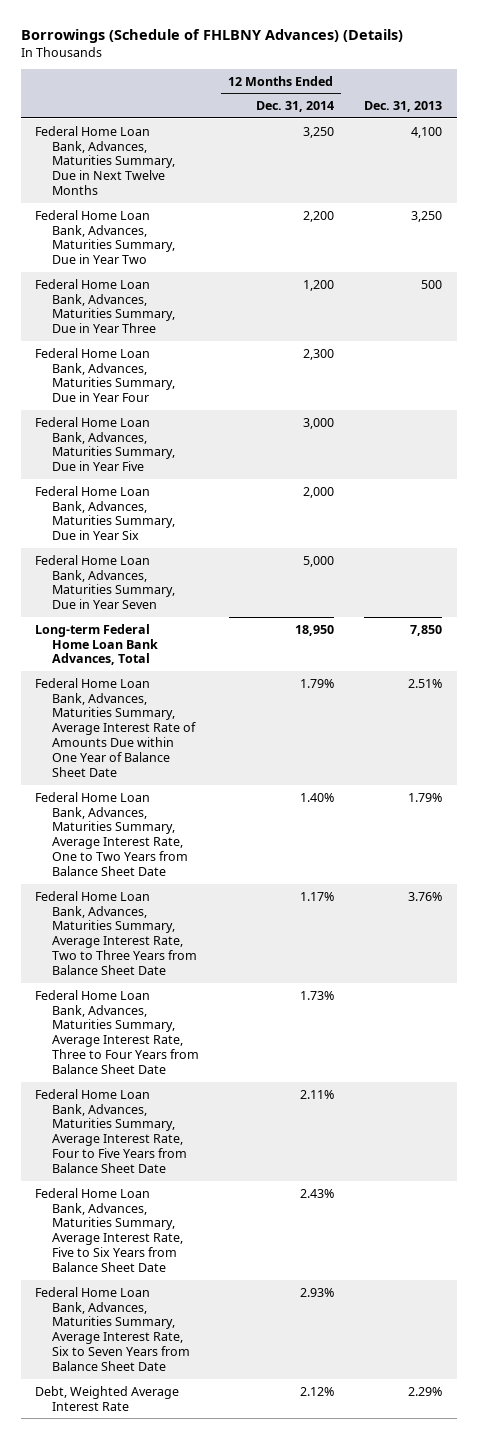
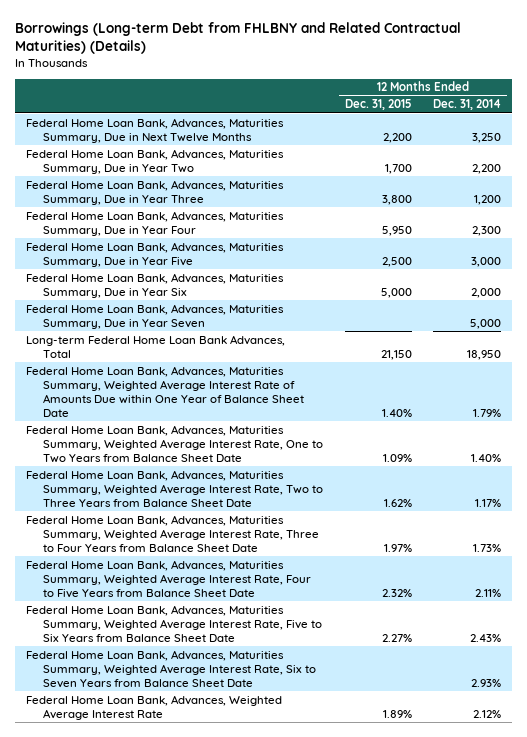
[20,28,403,43] Borrowings (Schedule of FHLBNY Advances) (Details) -> [14,22,461,55] Borrowings (Long-term Debt from FHLBNY and Related Contractual Maturities) (Details)
[363,101,442,113] Dec. 31, 2013 -> none
none -> [344,99,412,111] Dec. 31, 2015
[35,677,197,778] Federal Home Loan Bank, Advances, Maturities Summary, Average Interest Rate of Amounts Due within One Year of Balance Sheet Date -> [25,365,304,417] Federal Home Loan Bank, Advances, Maturities Summary, Weighted Average Interest Rate of Amounts Due within One Year of Balance Sheet Date
[35,791,189,877] Federal Home Loan Bank, Advances, Maturities Summary, Average Interest Rate, One to Two Years from Balance Sheet Date -> [25,424,323,463] Federal Home Loan Bank, Advances, Maturities Summary, Weighted Average Interest Rate, One to Two Years from Balance Sheet Date
[35,890,198,976] Federal Home Loan Bank, Advances, Maturities Summary, Average Interest Rate, Two to Three Years from Balance Sheet Date -> [25,469,323,507] Federal Home Loan Bank, Advances, Maturities Summary, Weighted Average Interest Rate, Two to Three Years from Balance Sheet Date
[35,989,200,1075] Federal Home Loan Bank, Advances, Maturities Summary, Average Interest Rate, Three to Four Years from Balance Sheet Date -> [25,514,319,552] Federal Home Loan Bank, Advances, Maturities Summary, Weighted Average Interest Rate, Three to Four Years from Balance Sheet Date
[35,1088,188,1174] Federal Home Loan Bank, Advances, Maturities Summary, Average Interest Rate, Four to Five Years from Balance Sheet Date -> [25,559,311,598] Federal Home Loan Bank, Advances, Maturities Summary, Weighted Average Interest Rate, Four to Five Years from Balance Sheet Date
[35,1187,184,1273] Federal Home Loan Bank, Advances, Maturities Summary, Average Interest Rate, Five to Six Years from Balance Sheet Date -> [25,604,322,642] Federal Home Loan Bank, Advances, Maturities Summary, Weighted Average Interest Rate, Five to Six Years from Balance Sheet Date
[35,1286,191,1372] Federal Home Loan Bank, Advances, Maturities Summary, Average Interest Rate, Six to Seven Years from Balance Sheet Date -> [25,649,316,688] Federal Home Loan Bank, Advances, Maturities Summary, Weighted Average Interest Rate, Six to Seven Years from Balance Sheet Date
[35,1385,180,1411] Debt, Weighted Average Interest Rate -> [25,694,282,720] Federal Home Loan Bank, Advances, Weighted Average Interest Rate

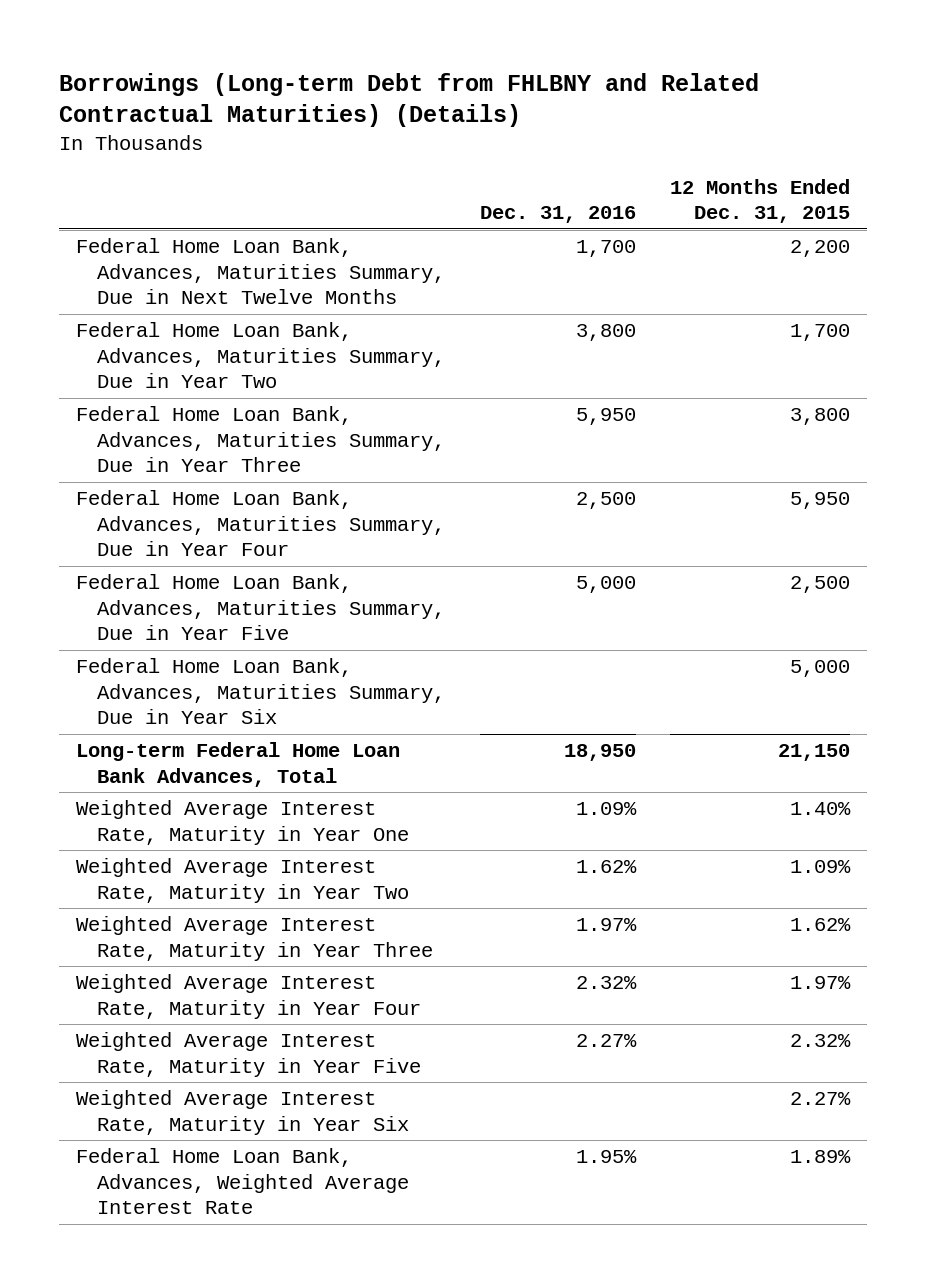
[433,99,502,111] Dec. 31, 2014 -> none
none -> [479,205,636,223] Dec. 31, 2016
[25,303,284,329] Federal Home Loan Bank, Advances, Maturities Summary, Due in Year Seven -> none
[25,649,316,688] Federal Home Loan Bank, Advances, Maturities Summary, Weighted Average Interest Rate, Six to Seven Years from Balance Sheet Date -> none
[25,365,304,417] Federal Home Loan Bank, Advances, Maturities Summary, Weighted Average Interest Rate of Amounts Due within One Year of Balance Sheet Date -> [76,800,410,845] Weighted Average Interest Rate, Maturity in Year One
[25,424,323,463] Federal Home Loan Bank, Advances, Maturities Summary, Weighted Average Interest Rate, One to Two Years from Balance Sheet Date -> [76,858,410,903] Weighted Average Interest Rate, Maturity in Year Two
[25,469,323,507] Federal Home Loan Bank, Advances, Maturities Summary, Weighted Average Interest Rate, Two to Three Years from Balance Sheet Date -> [76,916,434,961] Weighted Average Interest Rate, Maturity in Year Three
[25,514,319,552] Federal Home Loan Bank, Advances, Maturities Summary, Weighted Average Interest Rate, Three to Four Years from Balance Sheet Date -> [76,974,422,1019] Weighted Average Interest Rate, Maturity in Year Four
[25,559,311,598] Federal Home Loan Bank, Advances, Maturities Summary, Weighted Average Interest Rate, Four to Five Years from Balance Sheet Date -> [76,1032,422,1077] Weighted Average Interest Rate, Maturity in Year Five
[25,604,322,642] Federal Home Loan Bank, Advances, Maturities Summary, Weighted Average Interest Rate, Five to Six Years from Balance Sheet Date -> [76,1090,410,1135] Weighted Average Interest Rate, Maturity in Year Six

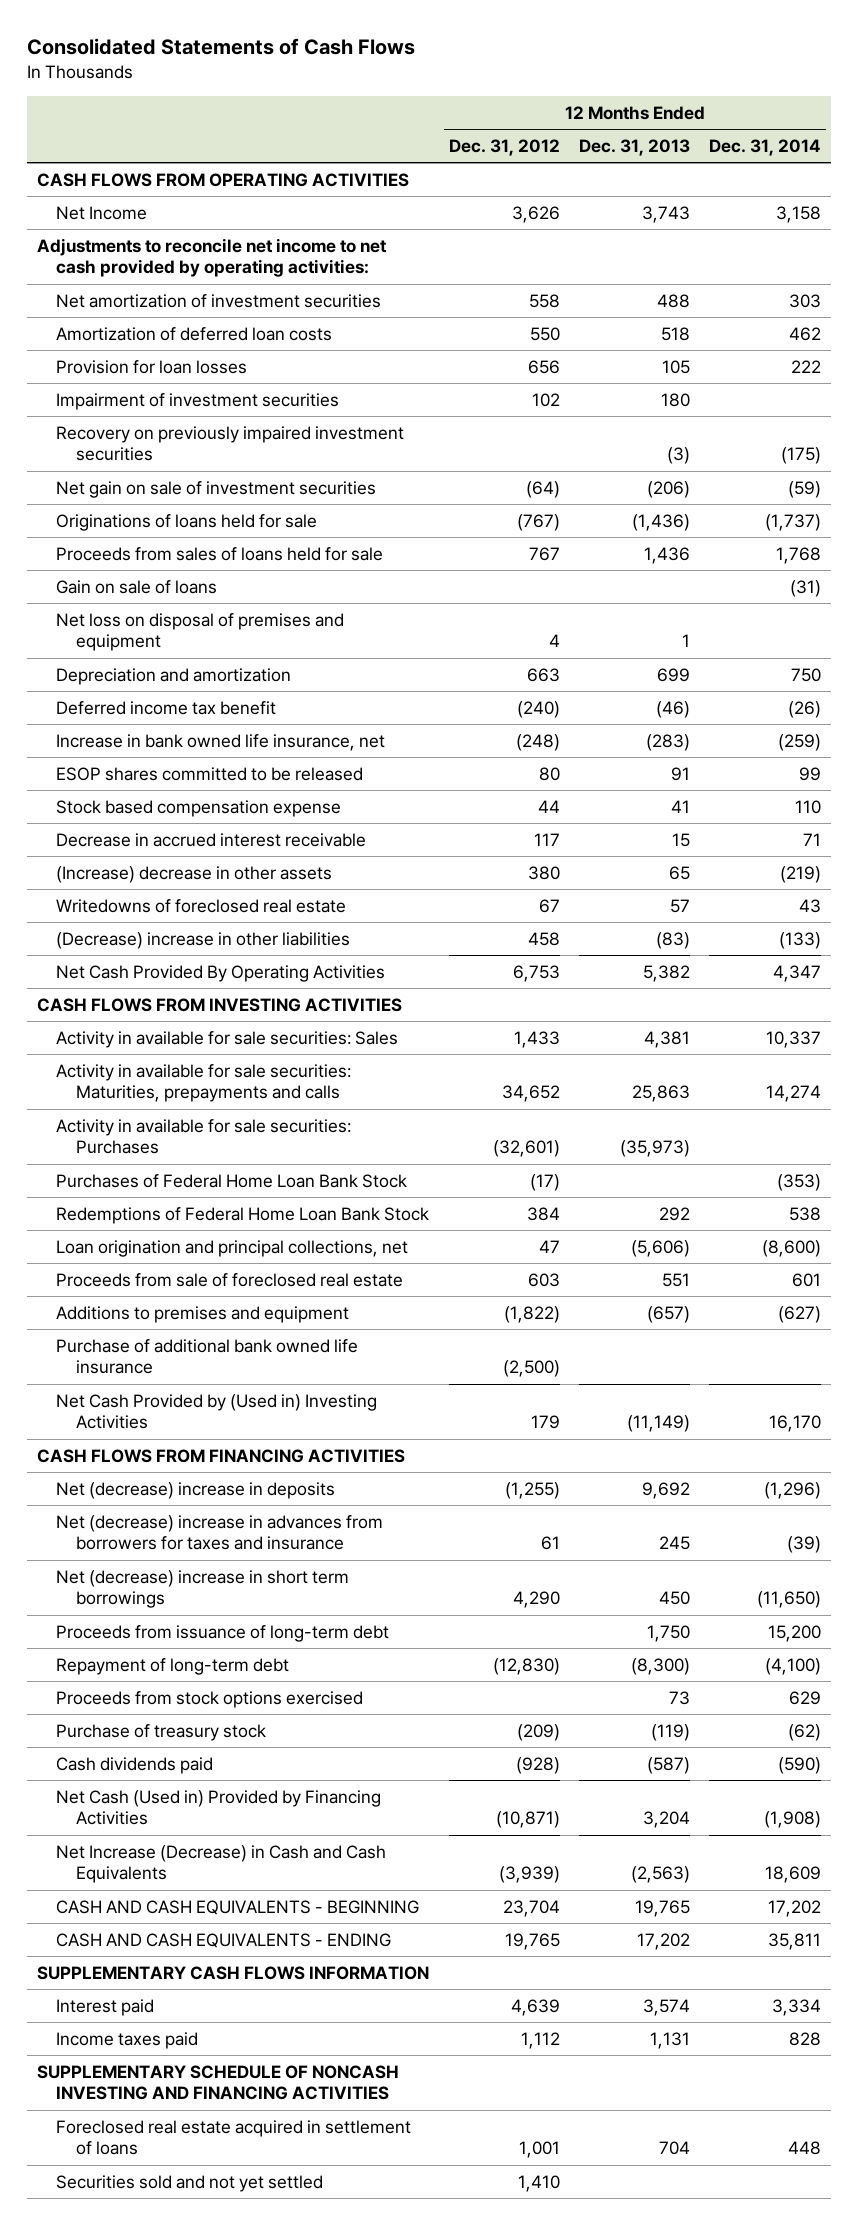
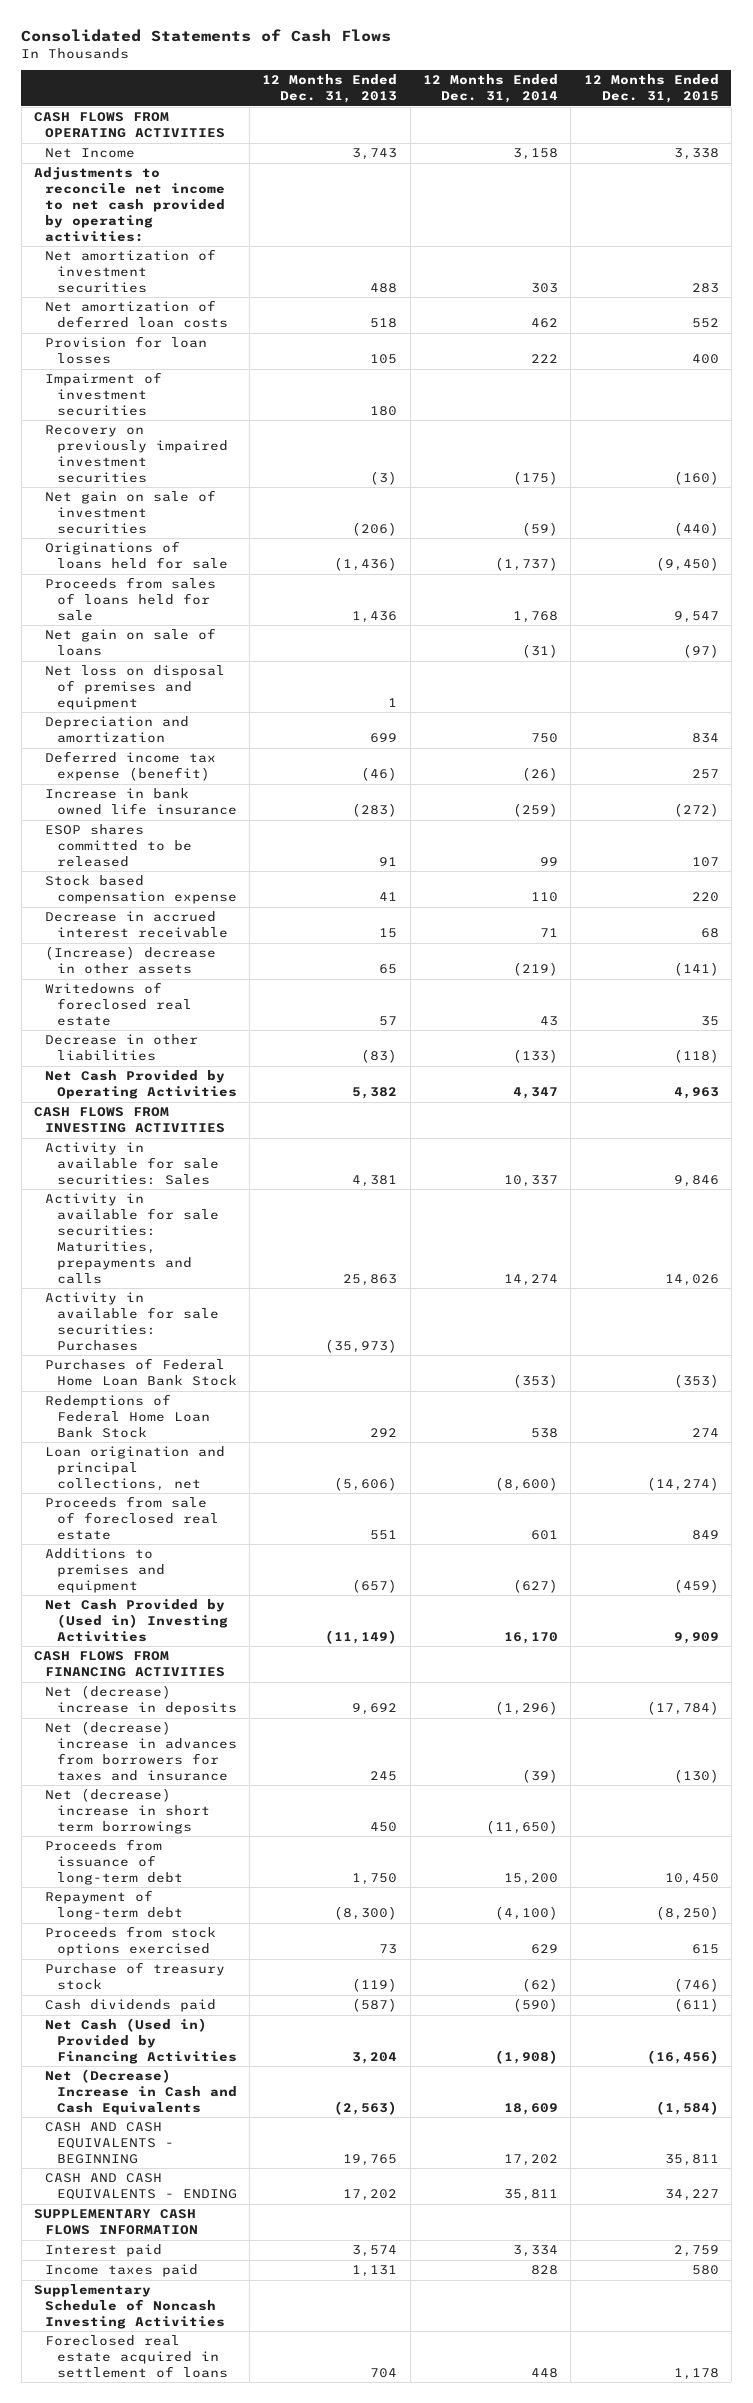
[448,139,560,157] Dec. 31, 2012 -> none
none -> [583,74,719,104] 12 Months Ended Dec. 31, 2015
[56,326,333,341] Amortization of deferred loan costs -> [45,300,228,329] Net amortization of deferred loan costs
[56,579,218,594] Gain on sale of loans -> [45,628,217,657] Net gain on sale of loans
[56,700,277,715] Deferred income tax benefit -> [45,751,217,782] Deferred income tax expense (benefit)
[56,733,386,751] Increase in bank owned life insurance, net -> [45,788,237,816] Increase in bank owned life insurance
[56,931,351,949] (Decrease) increase in other liabilities -> [45,1034,199,1062] Decrease in other liabilities
[56,964,386,982] Net Cash Provided By Operating Activities -> [45,1070,237,1100] Net Cash Provided by Operating Activities
[56,1338,359,1375] Purchase of additional bank owned life insurance -> none
[56,1844,387,1884] Net Increase (Decrease) in Cash and Cash Equivalents -> [45,2069,237,2116] Net (Decrease) Increase in Cash and Cash Equivalents
[36,2064,399,2101] SUPPLEMENTARY SCHEDULE OF NONCASH INVESTING AND FINANCING ACTIVITIES -> [33,2284,226,2330] Supplementary Schedule of Noncash Investing Activities
[56,2174,324,2192] Securities sold and not yet settled -> none

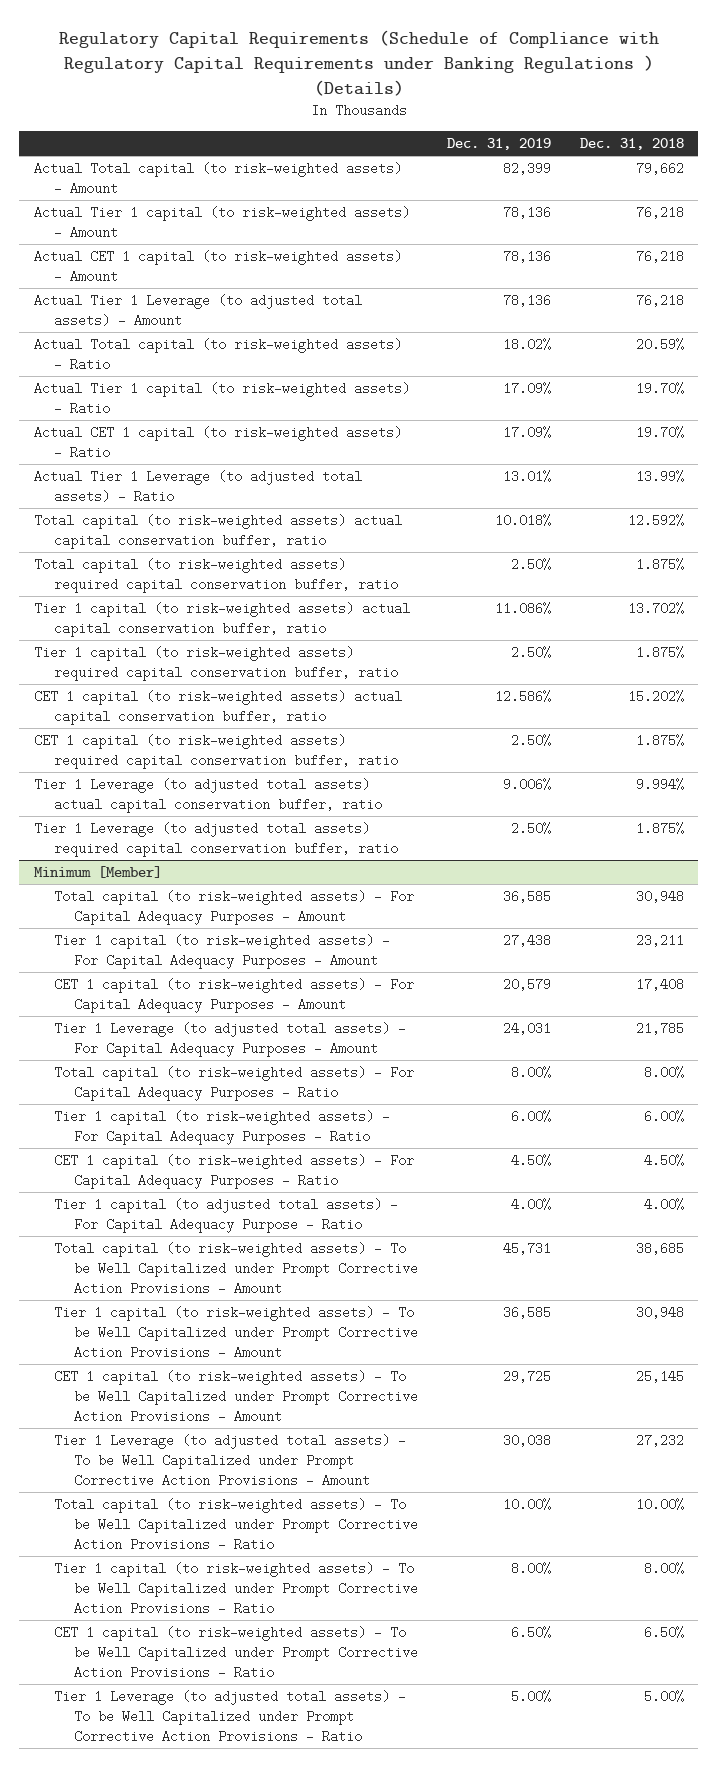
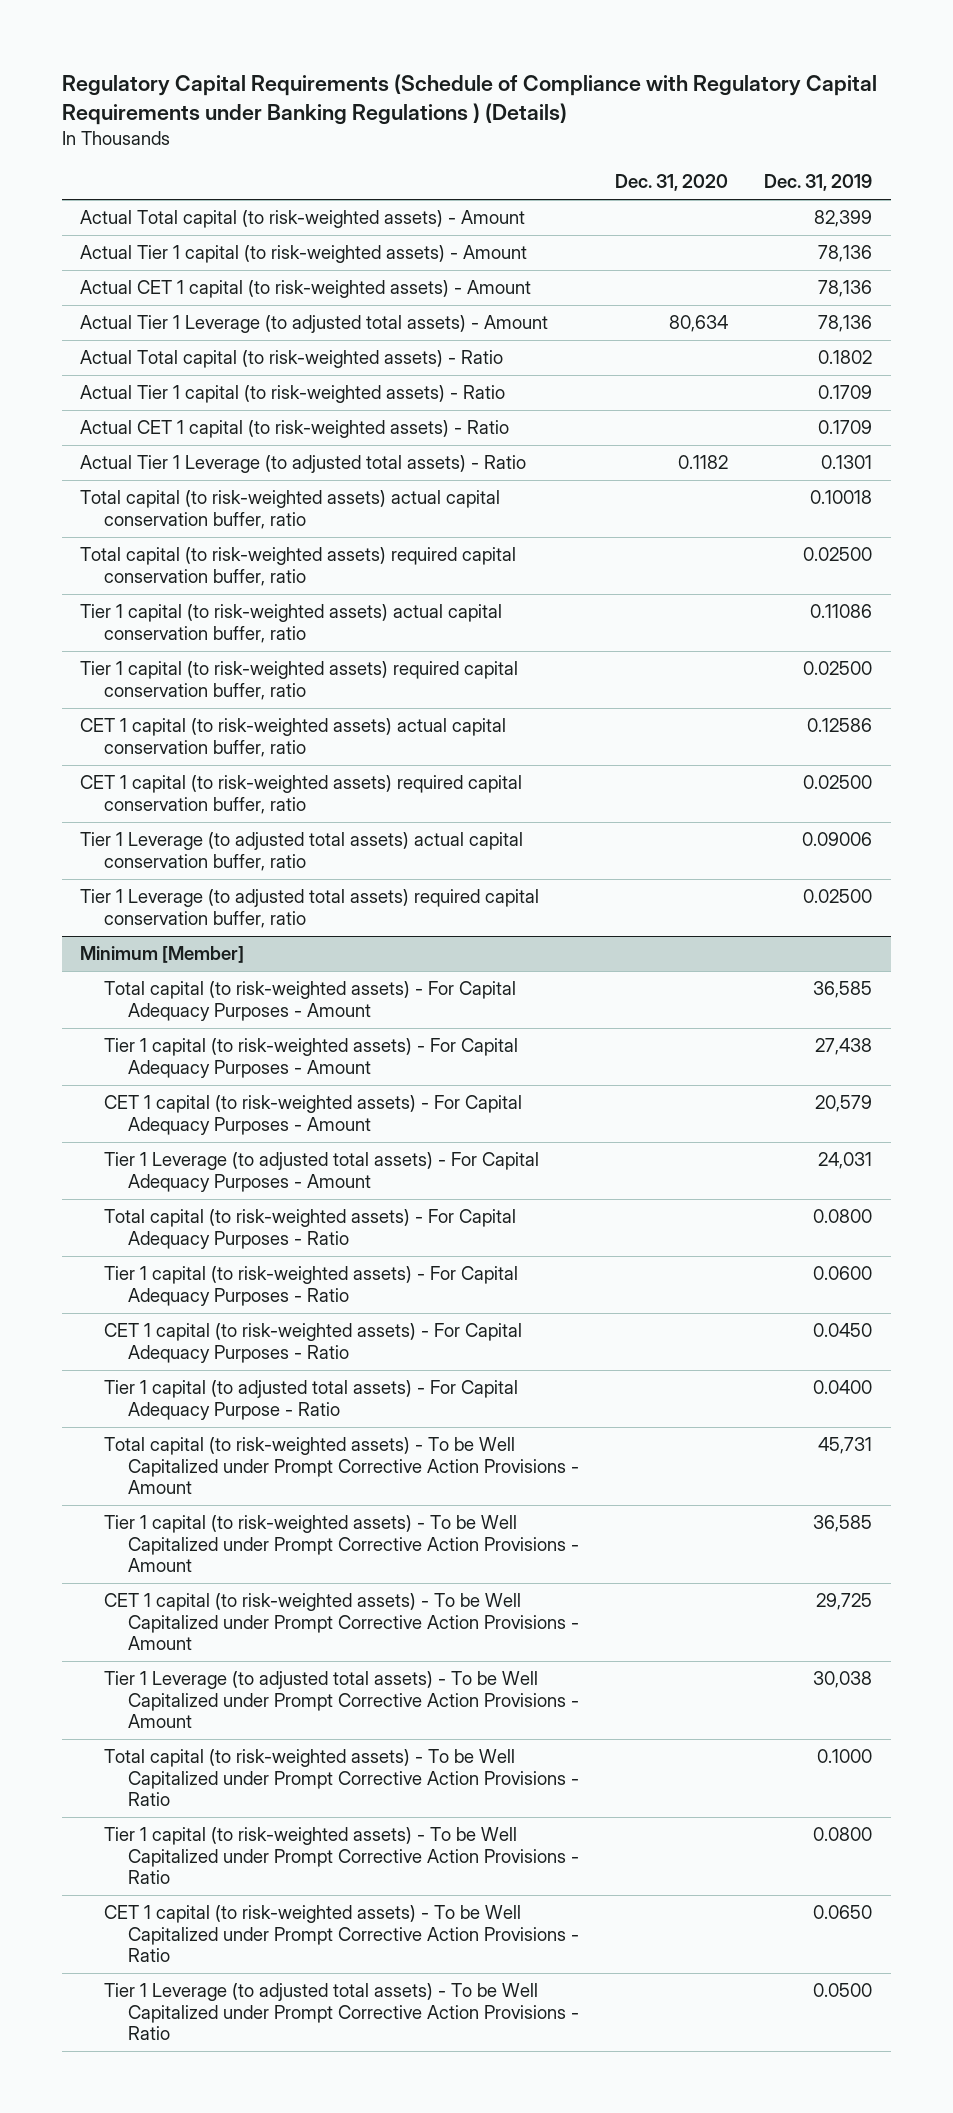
[579,138,684,151] Dec. 31, 2018 -> none
none -> [615,174,729,192] Dec. 31, 2020
[502,337,551,351] 18.02% -> [818,350,873,365] 0.1802
[502,381,551,395] 17.09% -> [818,385,873,400] 0.1709
[502,425,551,439] 17.09% -> [818,420,873,435] 0.1709
[502,469,551,483] 13.01% -> [821,455,873,470] 0.1301
[494,513,551,527] 10.018% -> [810,490,873,505] 0.10018
[510,557,551,571] 2.50% -> [803,547,873,562] 0.02500
[494,601,551,615] 11.086% -> [810,604,873,619] 0.11086
[510,645,551,659] 2.50% -> [803,661,873,676] 0.02500
[494,689,551,703] 12.586% -> [807,718,873,733] 0.12586
[510,733,551,747] 2.50% -> [803,775,873,790] 0.02500
[502,777,551,791] 9.006% -> [802,832,873,847] 0.09006
[510,821,551,835] 2.50% -> [803,889,873,904] 0.02500
[510,1065,551,1079] 8.00% -> [813,1209,873,1224] 0.0800
[510,1109,551,1123] 6.00% -> [813,1266,873,1281] 0.0600
[510,1153,551,1167] 4.50% -> [813,1323,873,1338] 0.0450
[510,1197,551,1211] 4.00% -> [813,1380,873,1395] 0.0400
[502,1497,551,1511] 10.00% -> [817,1749,873,1764] 0.1000
[510,1561,551,1575] 8.00% -> [813,1827,873,1842] 0.0800
[510,1625,551,1639] 6.50% -> [813,1905,873,1920] 0.0650
[510,1689,551,1703] 5.00% -> [813,1983,873,1998] 0.0500

